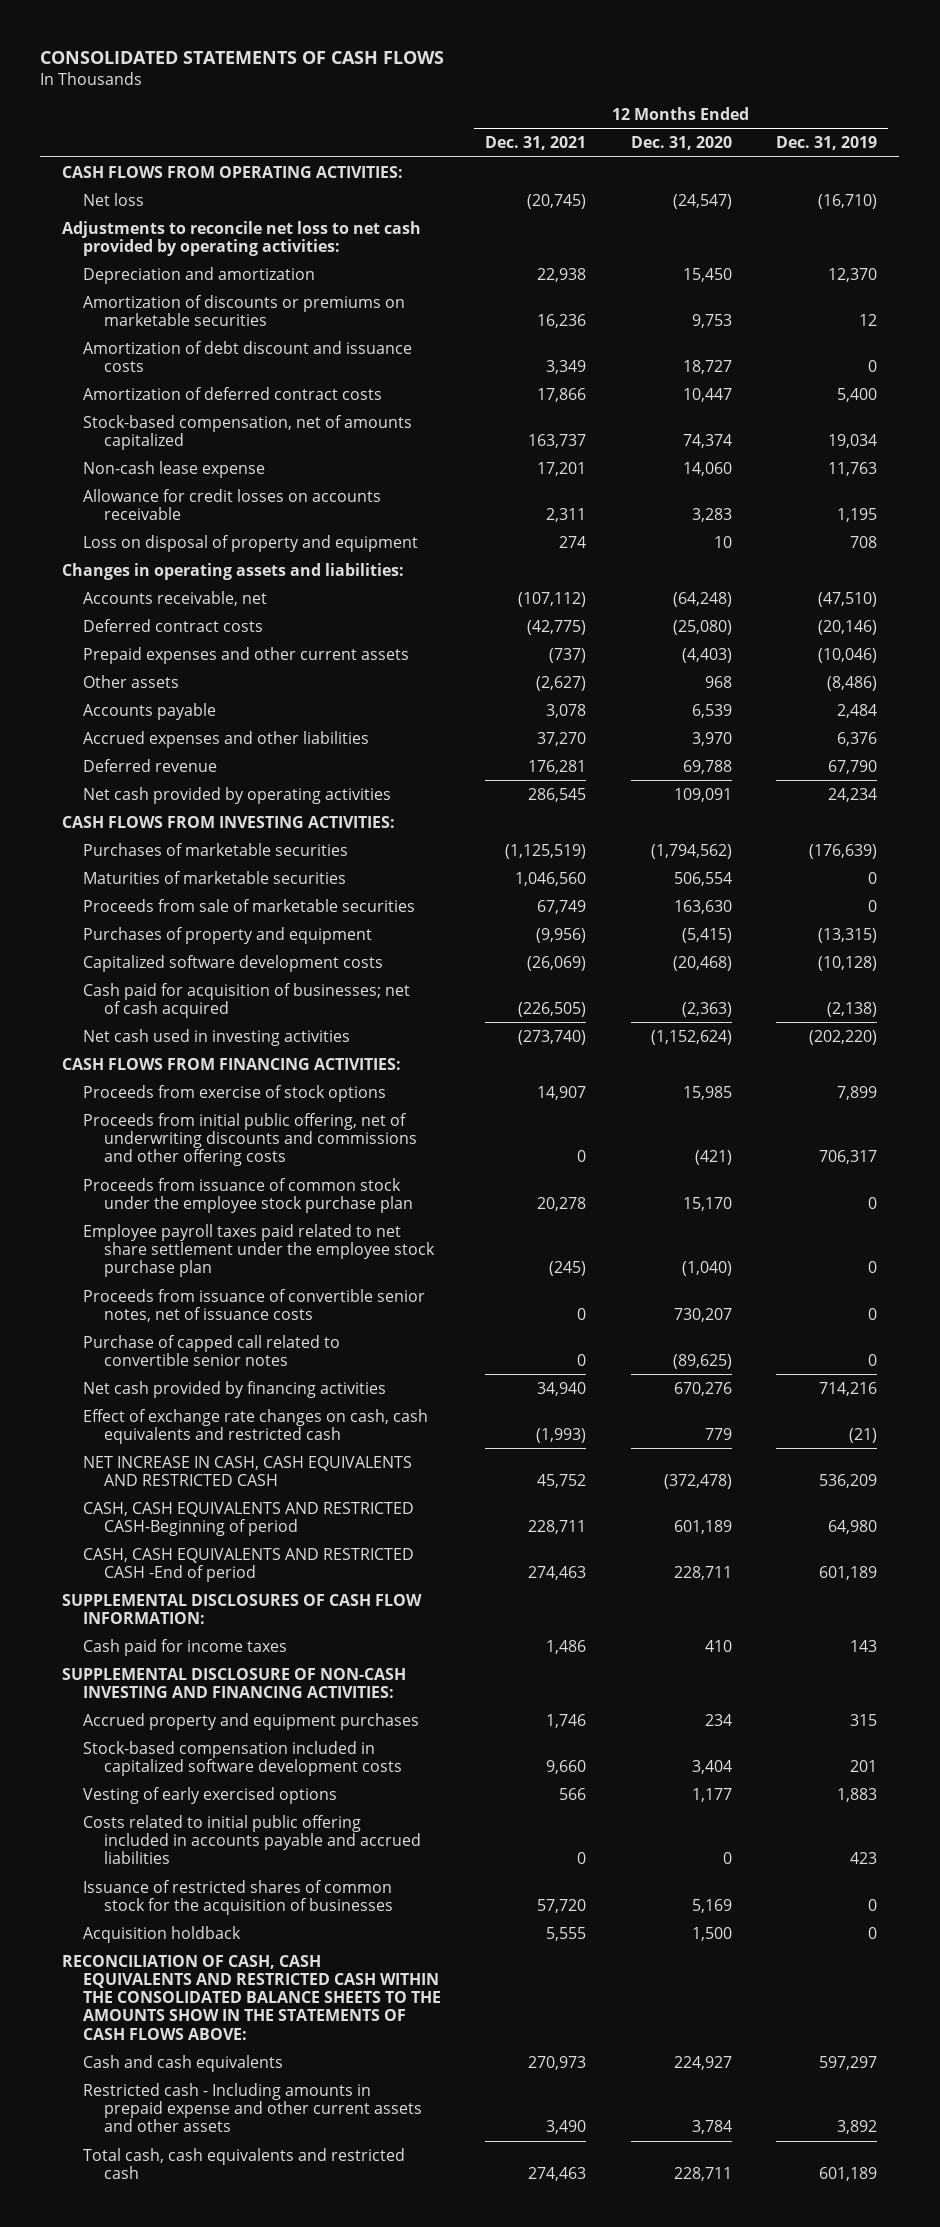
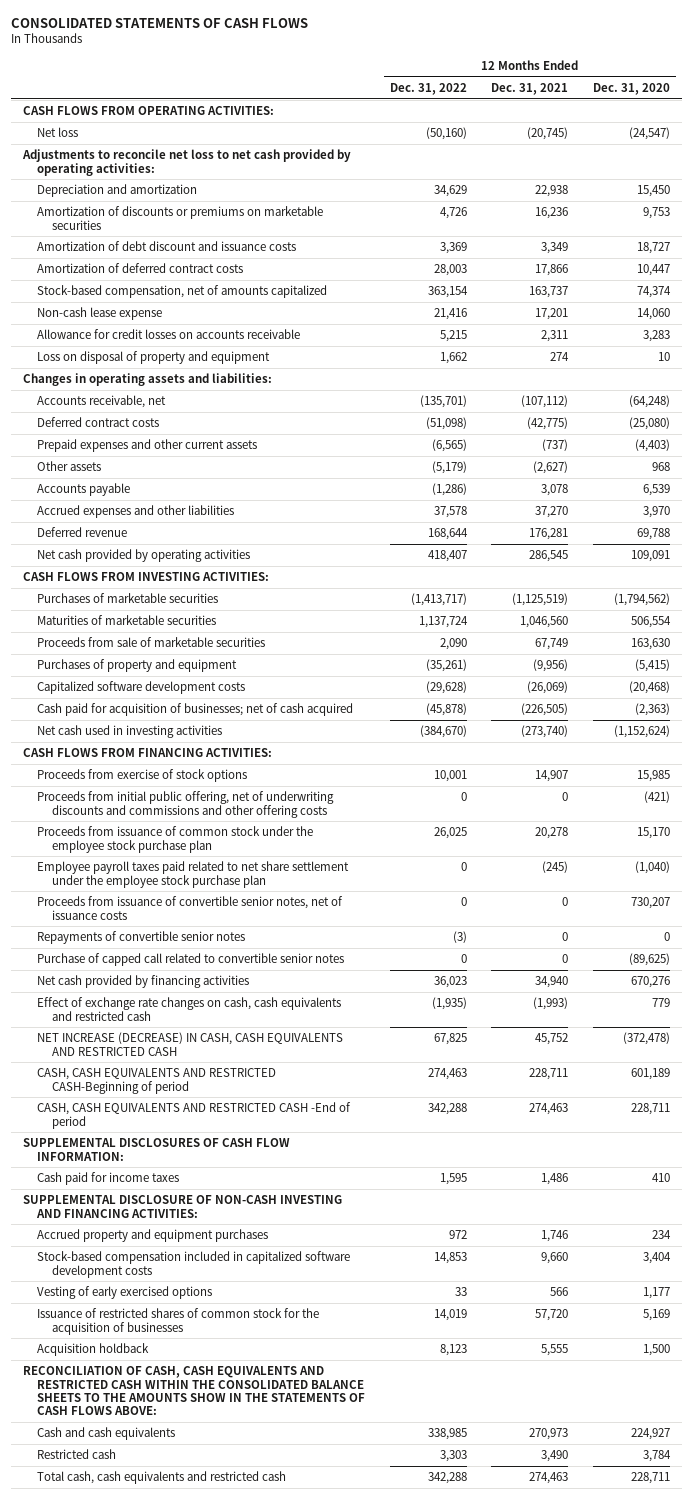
[776,136,878,151] Dec. 31, 2019 -> none
none -> [389,82,467,95] Dec. 31, 2022
none -> [37,931,246,945] Repayments of convertible senior notes
[82,1455,412,1486] NET INCREASE IN CASH, CASH EQUIVALENTS AND RESTRICTED CASH -> [37,1032,344,1056] NET INCREASE (DECREASE) IN CASH, CASH EQUIVALENTS AND RESTRICTED CASH
[82,1814,421,1865] Costs related to initial public offering included in accounts payable and accrued liabilities -> none
[82,2082,422,2133] Restricted cash - Including amounts in prepaid expense and other current assets and other assets -> [37,1449,117,1460] Restricted cash

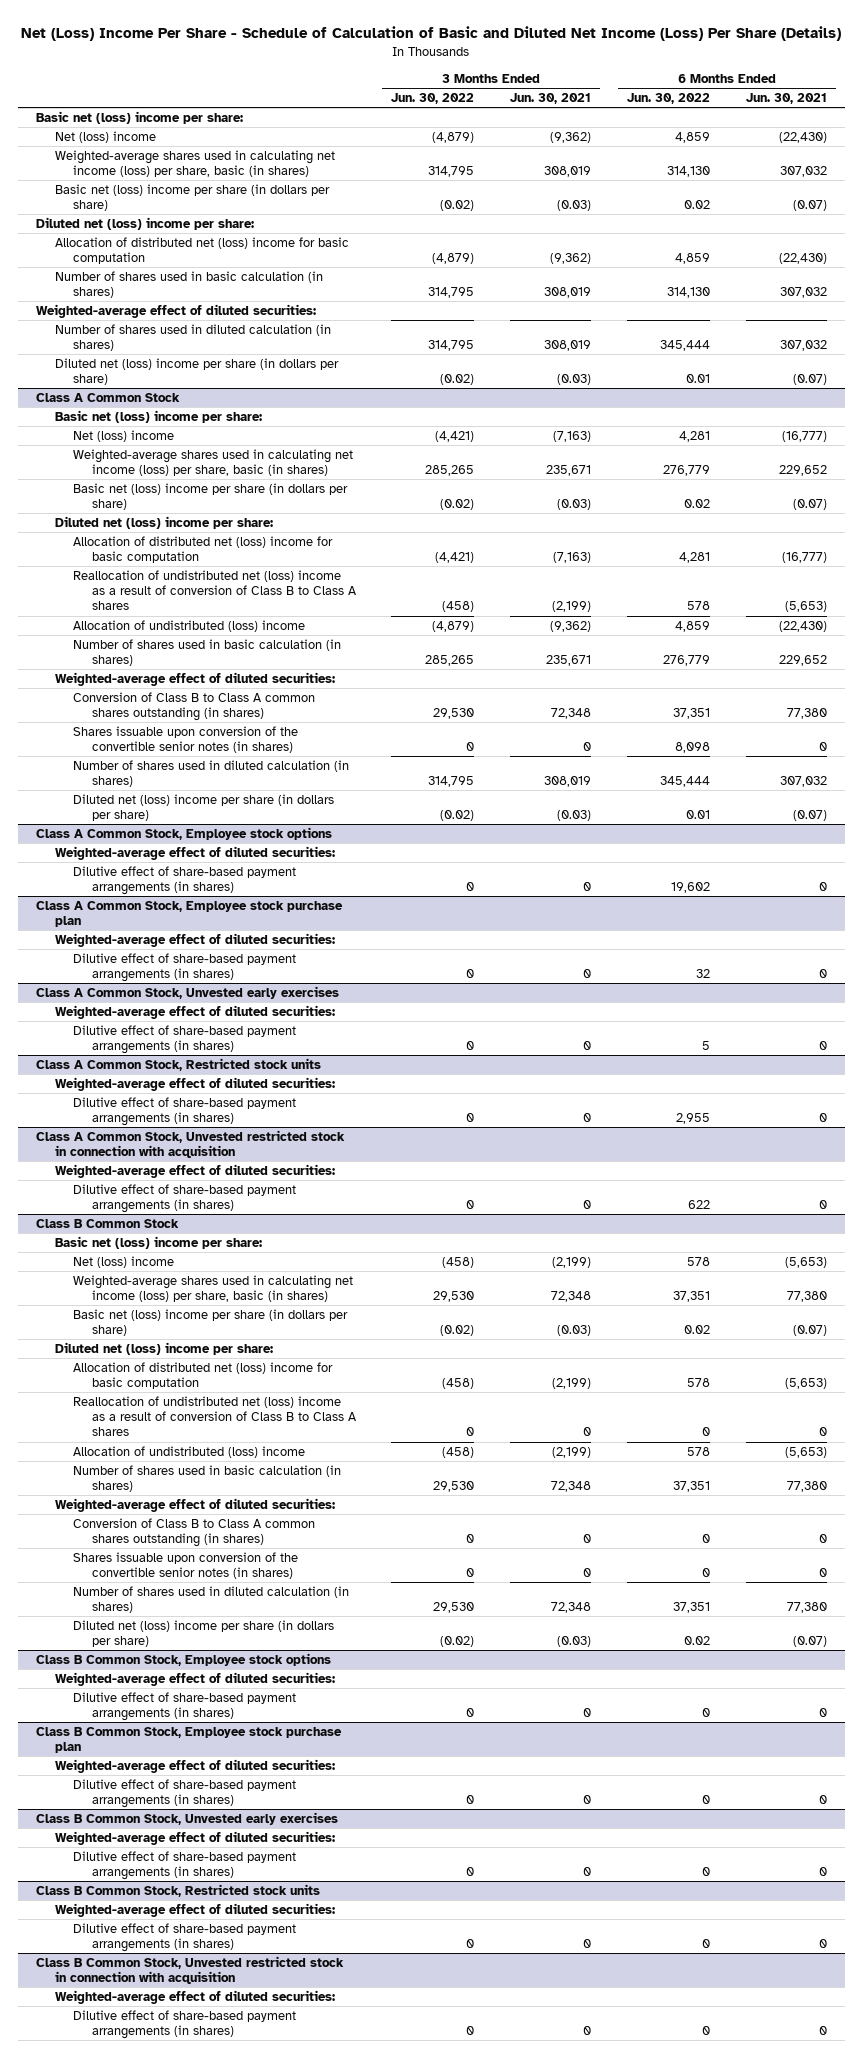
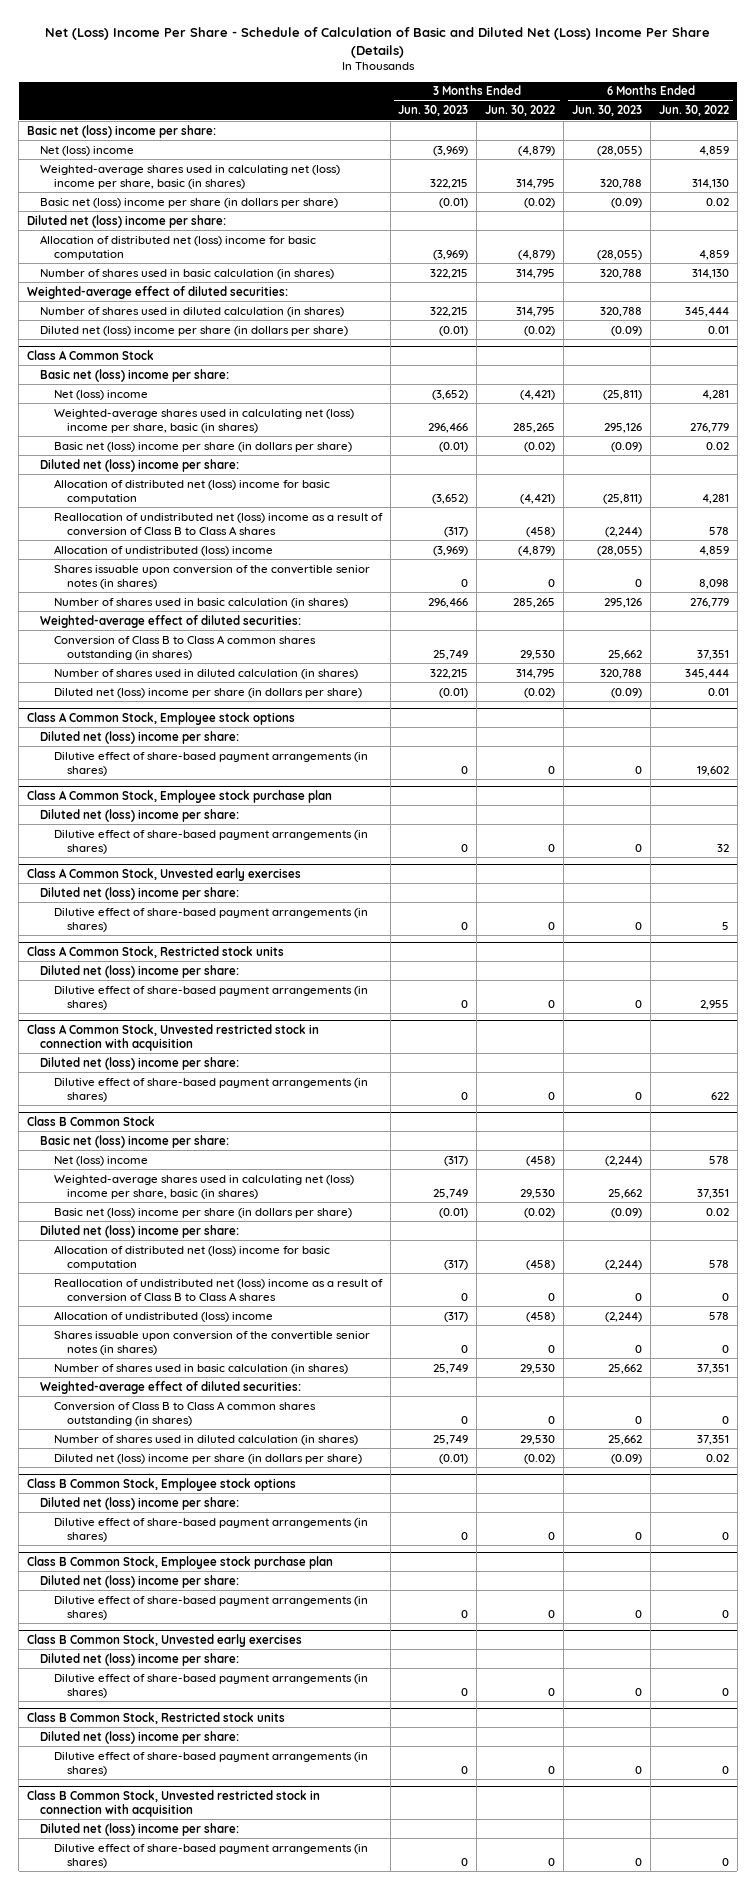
[21,26,842,42] Net (Loss) Income Per Share - Schedule of Calculation of Basic and Diluted Net Income (Loss) Per Share (Details) -> [45,26,711,58] Net (Loss) Income Per Share - Schedule of Calculation of Basic and Diluted Net (Loss) Income Per Share (Details)
[510,93,592,105] Jun. 30, 2021 -> none
[745,93,827,105] Jun. 30, 2021 -> none
none -> [398,105,469,117] Jun. 30, 2023
none -> [572,105,643,117] Jun. 30, 2023
[54,150,335,178] Weighted-average shares used in calculating net income (loss) per share, basic (in shares) -> [40,164,341,189] Weighted-average shares used in calculating net (loss) income per share, basic (in shares)
[73,449,354,477] Weighted-average shares used in calculating net income (loss) per share, basic (in shares) -> [53,408,354,433] Weighted-average shares used in calculating net (loss) income per share, basic (in shares)
[73,726,299,754] Shares issuable upon conversion of the convertible senior notes (in shares) -> [53,564,370,589] Shares issuable upon conversion of the convertible senior notes (in shares)
[54,846,335,861] Weighted-average effect of diluted securities: -> none
none -> [40,730,240,744] Diluted net (loss) income per share:
[54,933,335,948] Weighted-average effect of diluted securities: -> none
none -> [40,808,240,822] Diluted net (loss) income per share:
[54,1005,335,1020] Weighted-average effect of diluted securities: -> none
none -> [40,886,240,900] Diluted net (loss) income per share:
[54,1077,335,1092] Weighted-average effect of diluted securities: -> none
none -> [40,964,240,978] Diluted net (loss) income per share:
[54,1164,335,1179] Weighted-average effect of diluted securities: -> none
none -> [40,1056,240,1070] Diluted net (loss) income per share:
[73,1275,354,1303] Weighted-average shares used in calculating net income (loss) per share, basic (in shares) -> [53,1174,354,1199] Weighted-average shares used in calculating net (loss) income per share, basic (in shares)
[73,1552,299,1580] Shares issuable upon conversion of the convertible senior notes (in shares) -> [53,1330,370,1355] Shares issuable upon conversion of the convertible senior notes (in shares)
[54,1672,335,1687] Weighted-average effect of diluted securities: -> none
none -> [40,1496,240,1510] Diluted net (loss) income per share:
[54,1759,335,1774] Weighted-average effect of diluted securities: -> none
none -> [40,1574,240,1588] Diluted net (loss) income per share:
[54,1831,335,1846] Weighted-average effect of diluted securities: -> none
none -> [40,1652,240,1666] Diluted net (loss) income per share:
[54,1903,335,1918] Weighted-average effect of diluted securities: -> none
none -> [40,1730,240,1744] Diluted net (loss) income per share:
[54,1990,335,2005] Weighted-average effect of diluted securities: -> none
none -> [40,1822,240,1836] Diluted net (loss) income per share:

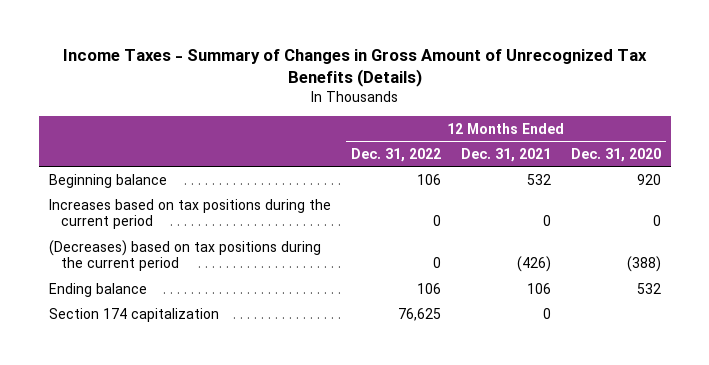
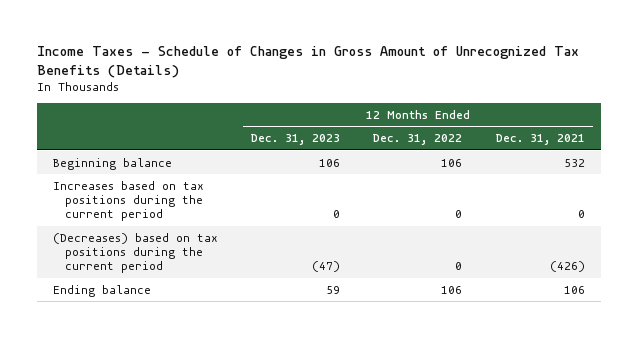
[62,48,647,87] Income Taxes - Summary of Changes in Gross Amount of Unrecognized Tax Benefits (Details) -> [36,45,579,78] Income Taxes - Schedule of Changes in Gross Amount of Unrecognized Tax Benefits (Details)
[570,147,661,162] Dec. 31, 2020 -> none
none -> [251,134,341,146] Dec. 31, 2023
[48,307,219,322] Section 174 capitalization -> none

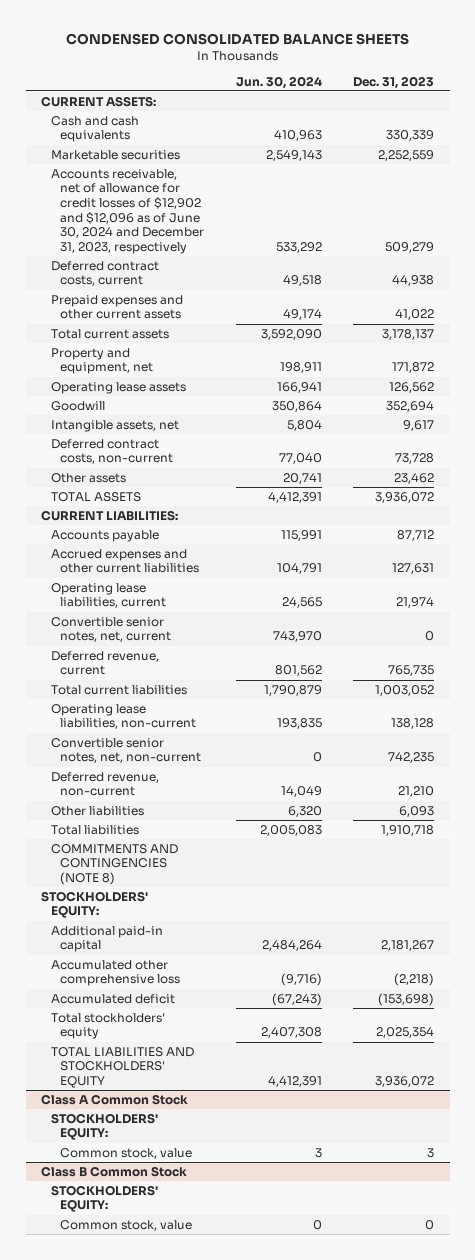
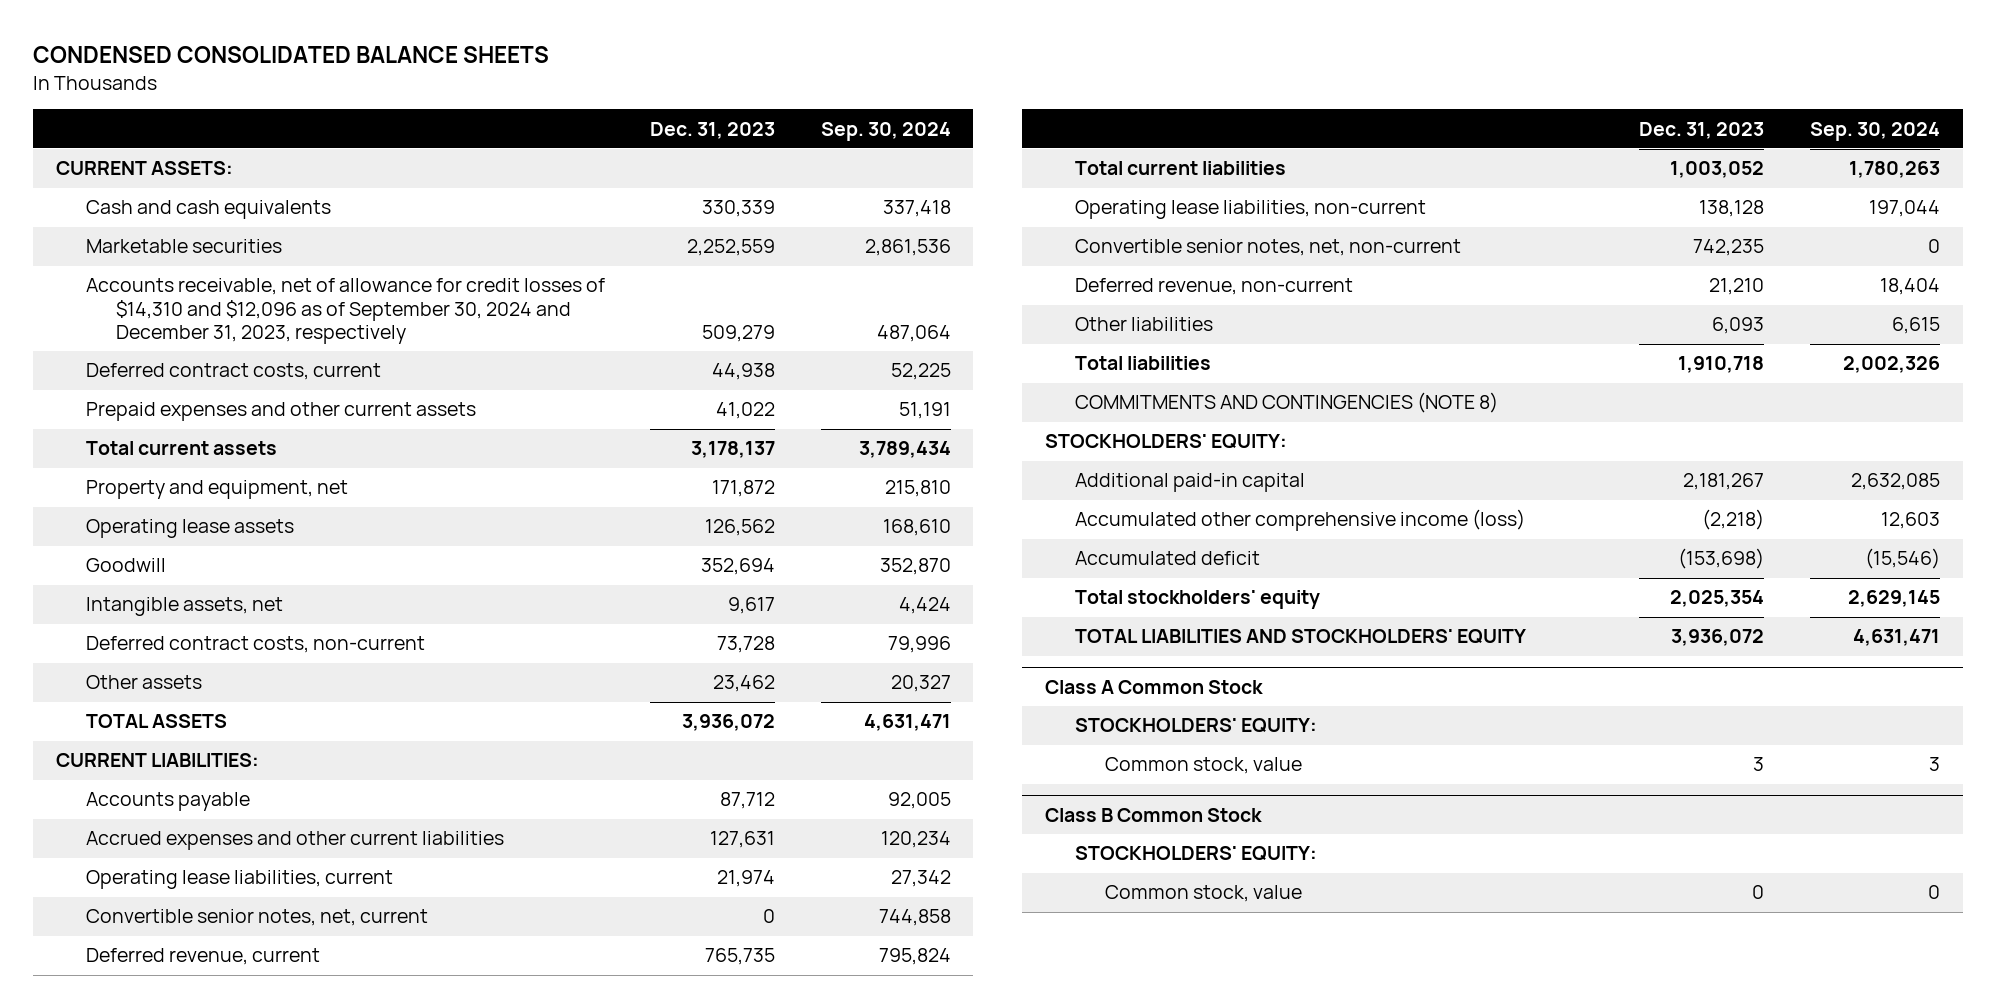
[235,75,322,89] Jun. 30, 2024 -> none
none -> [820,121,951,141] Sep. 30, 2024
[50,168,205,254] Accounts receivable, net of allowance for credit losses of $12,902 and $12,096 as of June 30, 2024 and December 31, 2023, respectively -> [85,278,605,344] Accounts receivable, net of allowance for credit losses of $14,310 and $12,096 as of September 30, 2024 and December 31, 2023, respectively
[50,959,181,987] Accumulated other comprehensive loss -> [1074,509,1525,532] Accumulated other comprehensive income (loss)

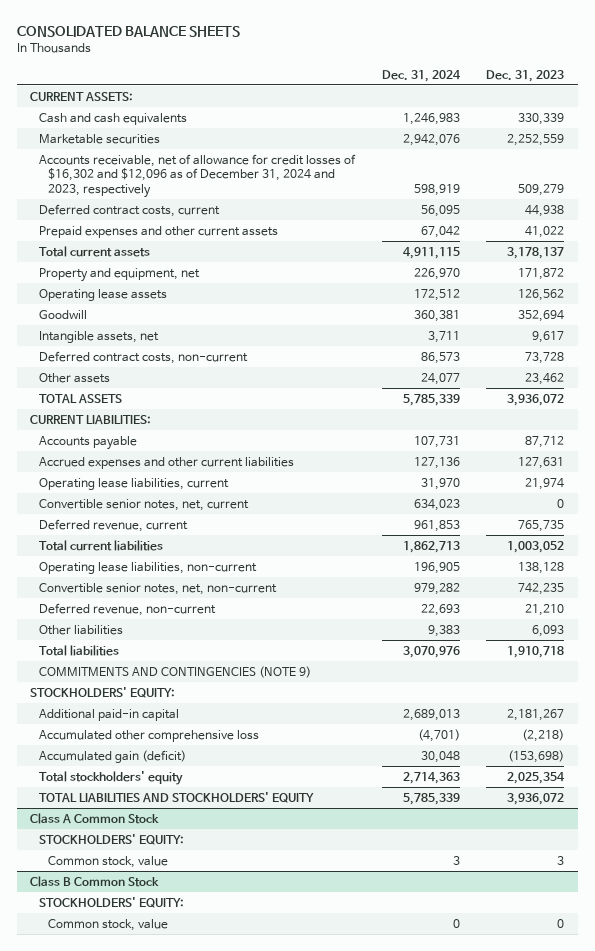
[33,46,550,64] CONDENSED CONSOLIDATED BALANCE SHEETS -> [16,25,240,37] CONSOLIDATED BALANCE SHEETS
[820,121,951,141] Sep. 30, 2024 -> none
none -> [381,69,461,82] Dec. 31, 2024
[85,278,605,344] Accounts receivable, net of allowance for credit losses of $14,310 and $12,096 as of September 30, 2024 and December 31, 2023, respectively -> [39,153,357,198] Accounts receivable, net of allowance for credit losses of $16,302 and $12,096 as of December 31, 2024 and 2023, respectively
[1074,392,1498,414] COMMITMENTS AND CONTINGENCIES (NOTE 8) -> [39,665,312,678] COMMITMENTS AND CONTINGENCIES (NOTE 9)
[1074,509,1525,532] Accumulated other comprehensive income (loss) -> [39,729,260,742] Accumulated other comprehensive loss
[1074,551,1260,566] Accumulated deficit -> [39,749,187,763] Accumulated gain (deficit)

